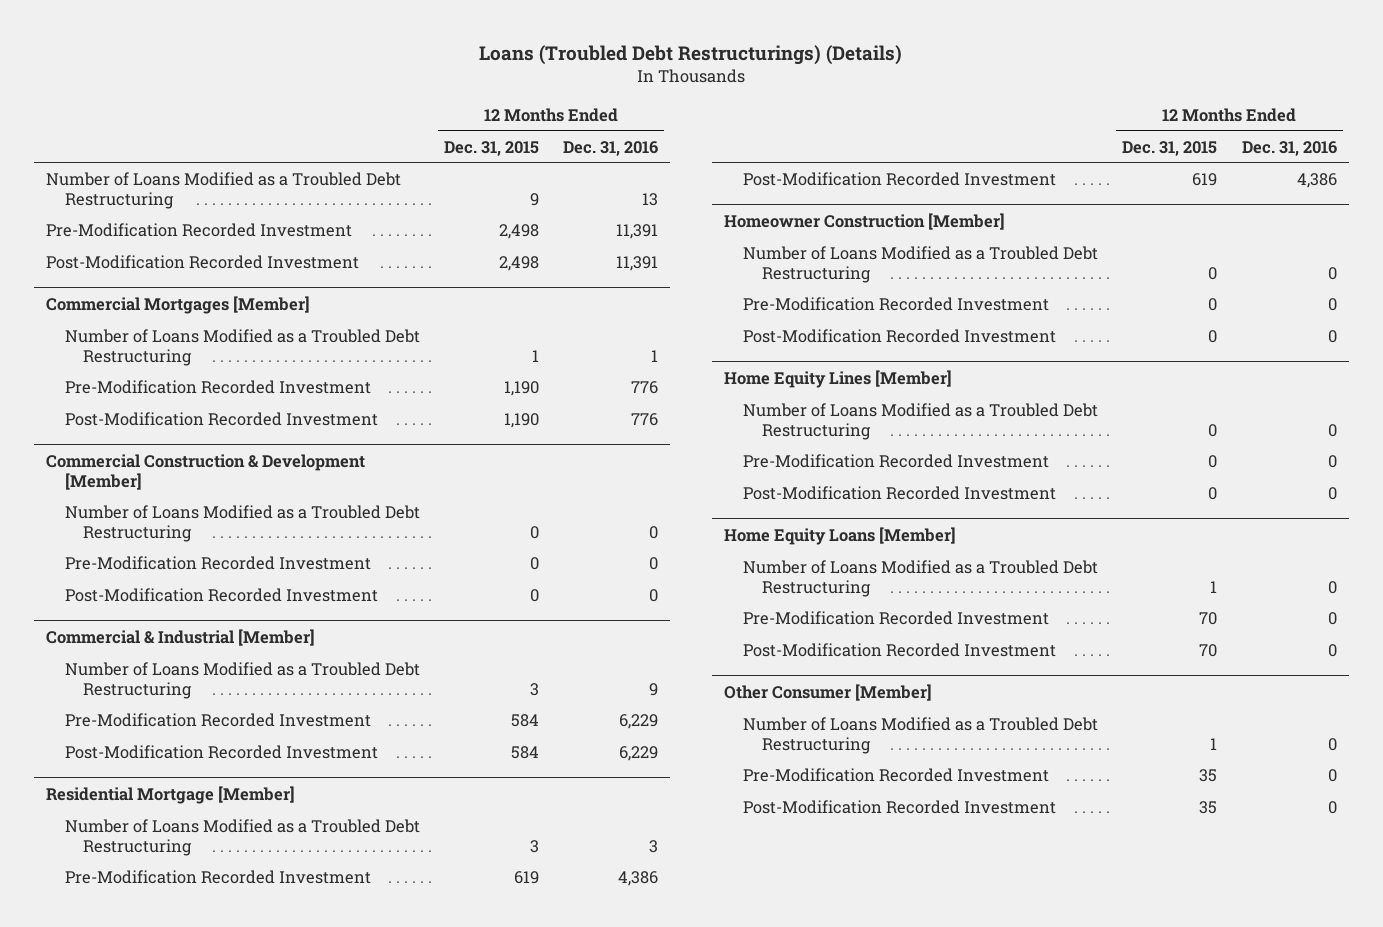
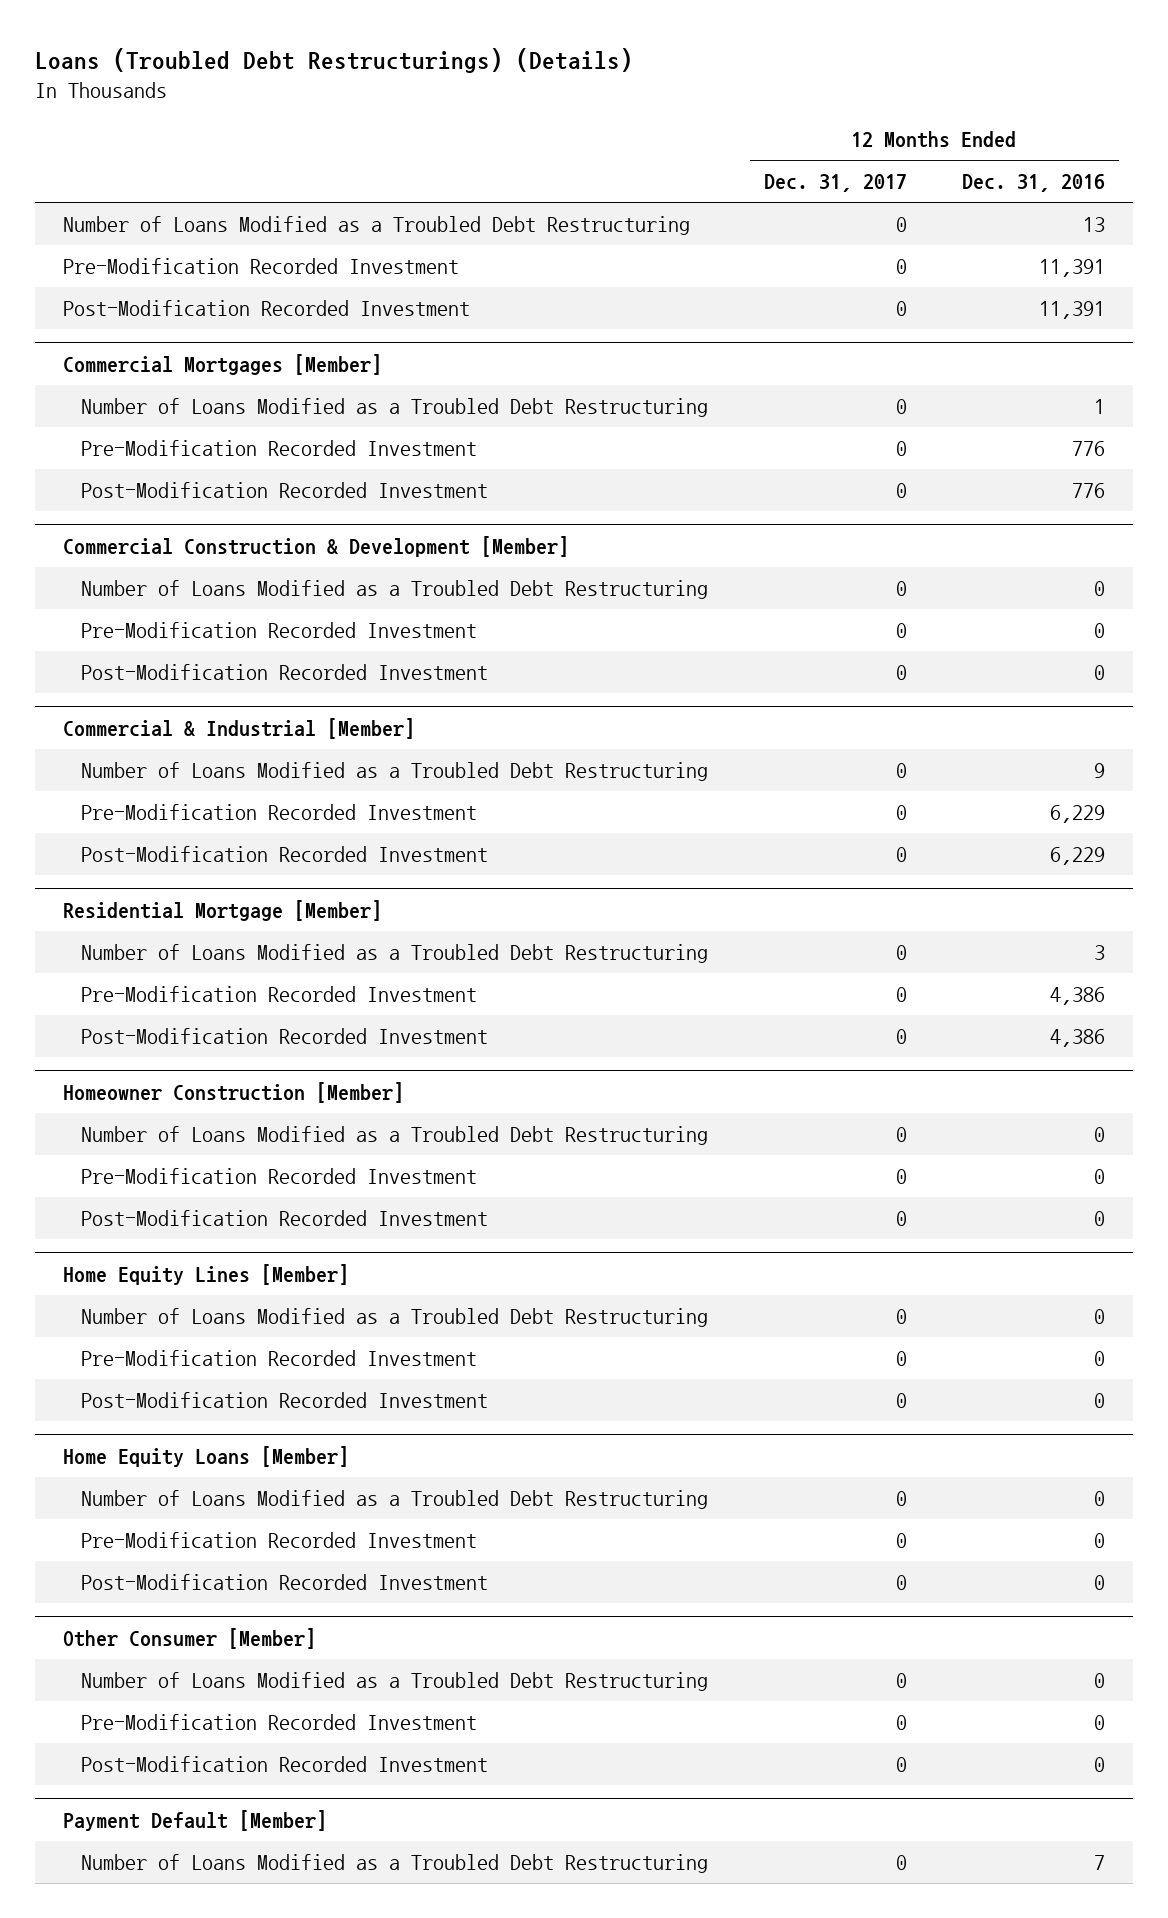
[443,140,539,156] Dec. 31, 2015 -> none
none -> [763,174,907,193] Dec. 31, 2017
none -> [62,1809,327,1831] Payment Default [Member]
none -> [80,1853,708,1873] Number of Loans Modified as a Troubled Debt Restructuring

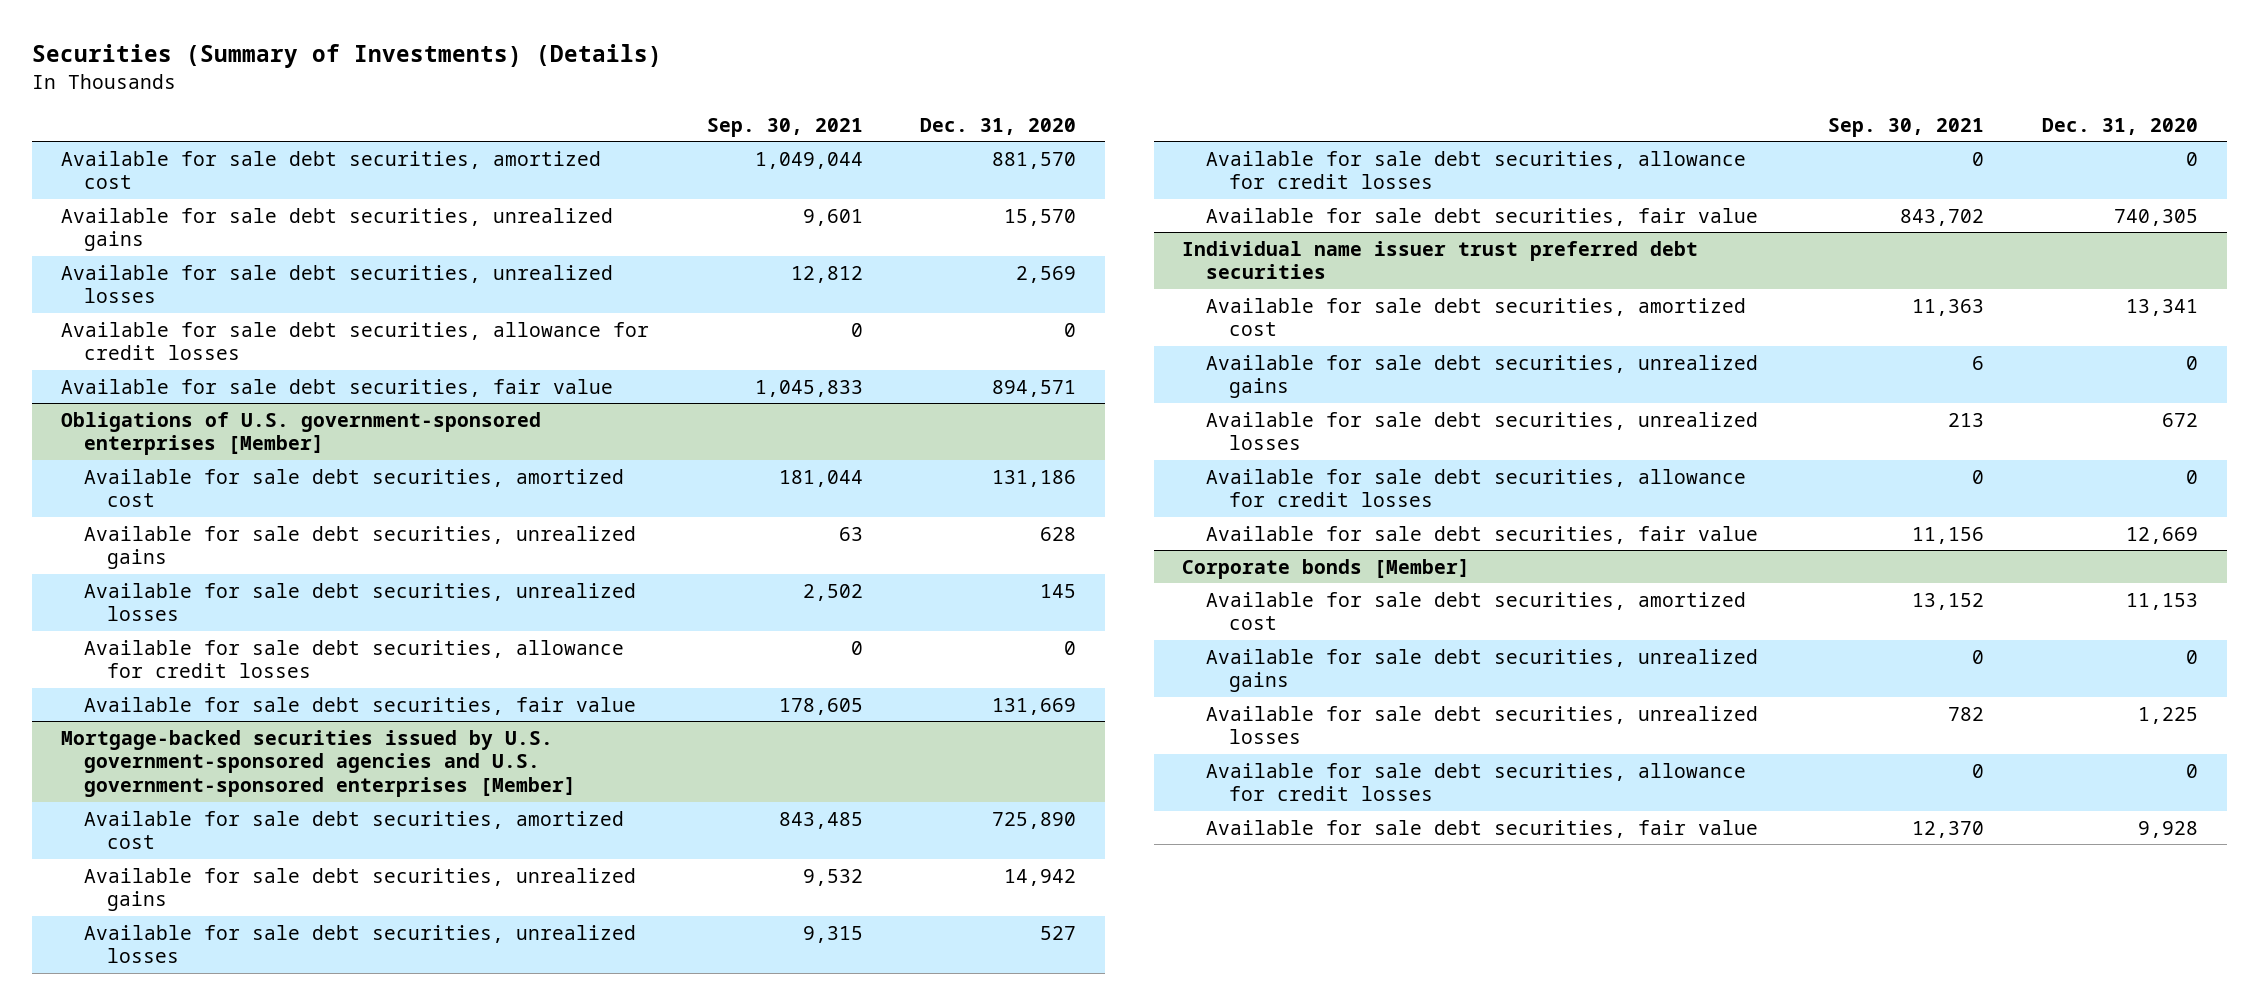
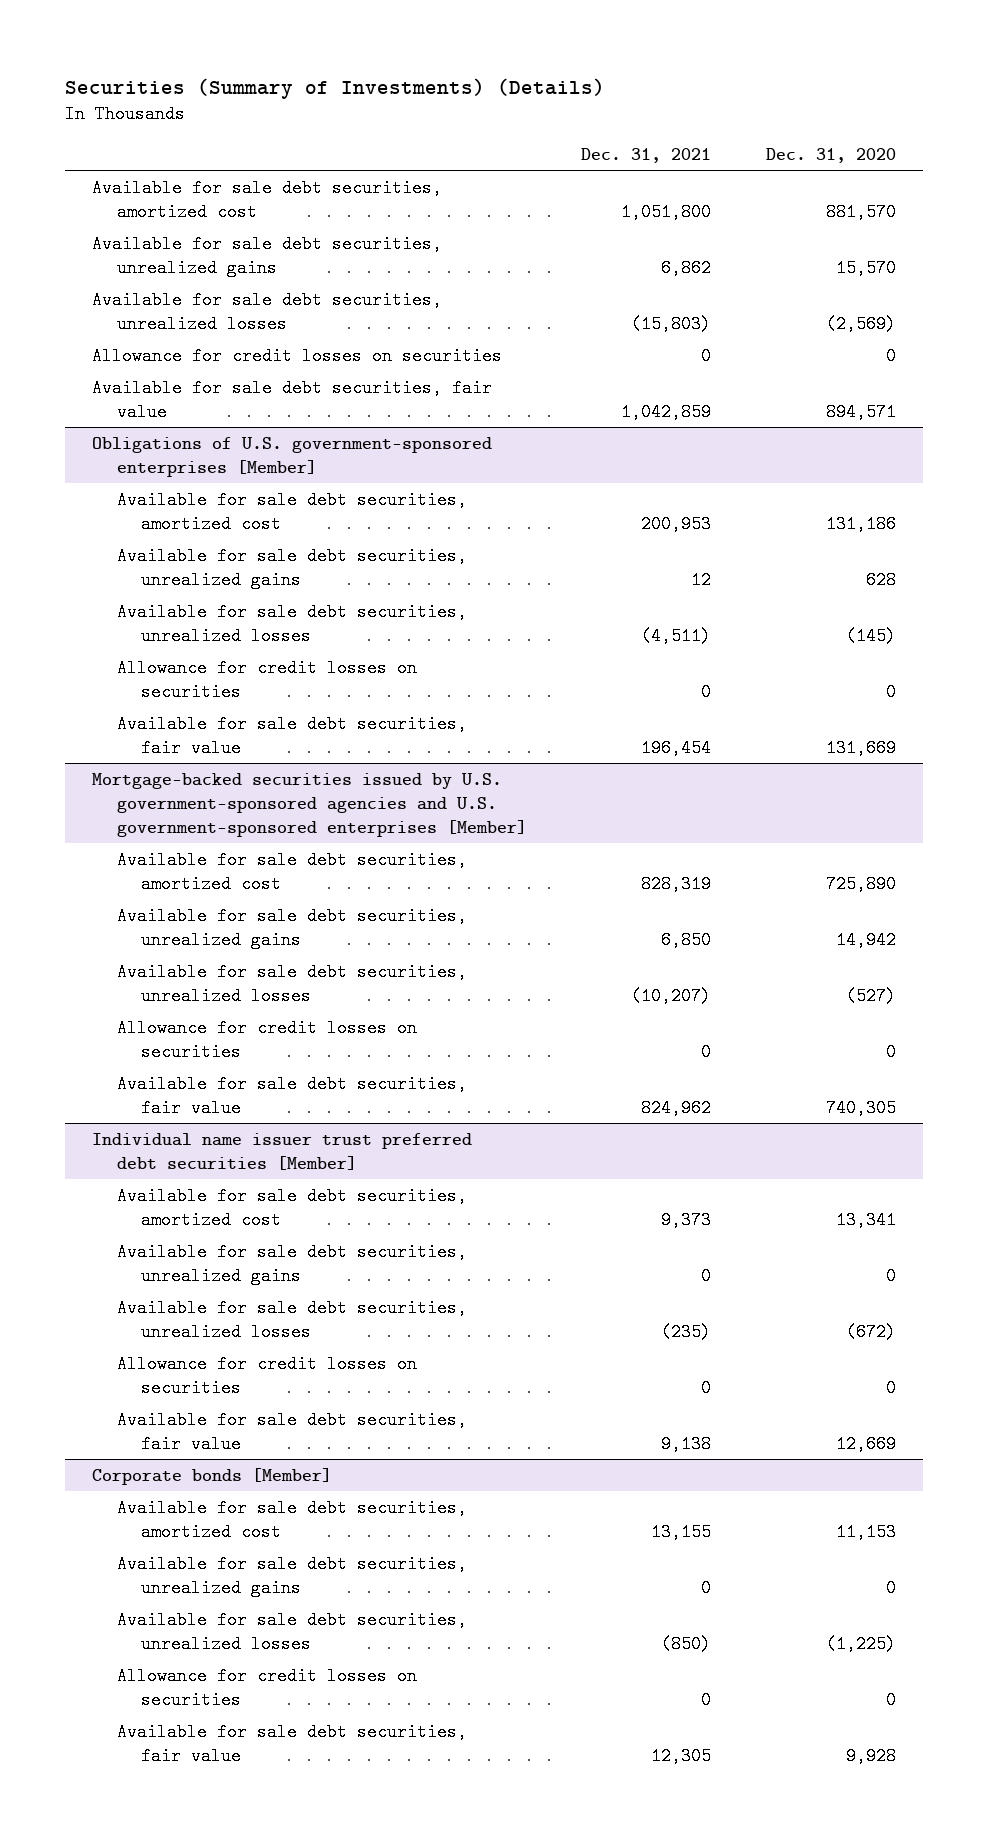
[706,117,863,137] Sep. 30, 2021 -> none
none -> [581,147,712,163] Dec. 31, 2021
[1016,265,1077,283] 2,569 -> [825,314,896,333] (2,569)
[61,321,650,361] Available for sale debt securities, allowance for credit losses -> [92,346,503,365] Allowance for credit losses on securities
[1040,583,1077,598] 145 -> [845,626,896,645] (145)
[84,639,625,679] Available for sale debt securities, allowance for credit losses -> [116,658,417,701] Allowance for credit losses on securities
[1040,925,1077,940] 527 -> [845,986,896,1005] (527)
[1205,150,1746,190] Available for sale debt securities, allowance for credit losses -> [116,1018,417,1061] Allowance for credit losses on securities
[1182,240,1699,280] Individual name issuer trust preferred debt securities -> [92,1132,473,1170] Individual name issuer trust preferred debt securities [Member]
[2161,412,2198,427] 672 -> [845,1322,896,1341] (672)
[1205,468,1746,508] Available for sale debt securities, allowance for credit losses -> [116,1354,417,1397] Allowance for credit losses on securities
[2137,706,2198,724] 1,225 -> [825,1634,896,1653] (1,225)
[1205,762,1746,802] Available for sale debt securities, allowance for credit losses -> [116,1666,417,1709] Allowance for credit losses on securities

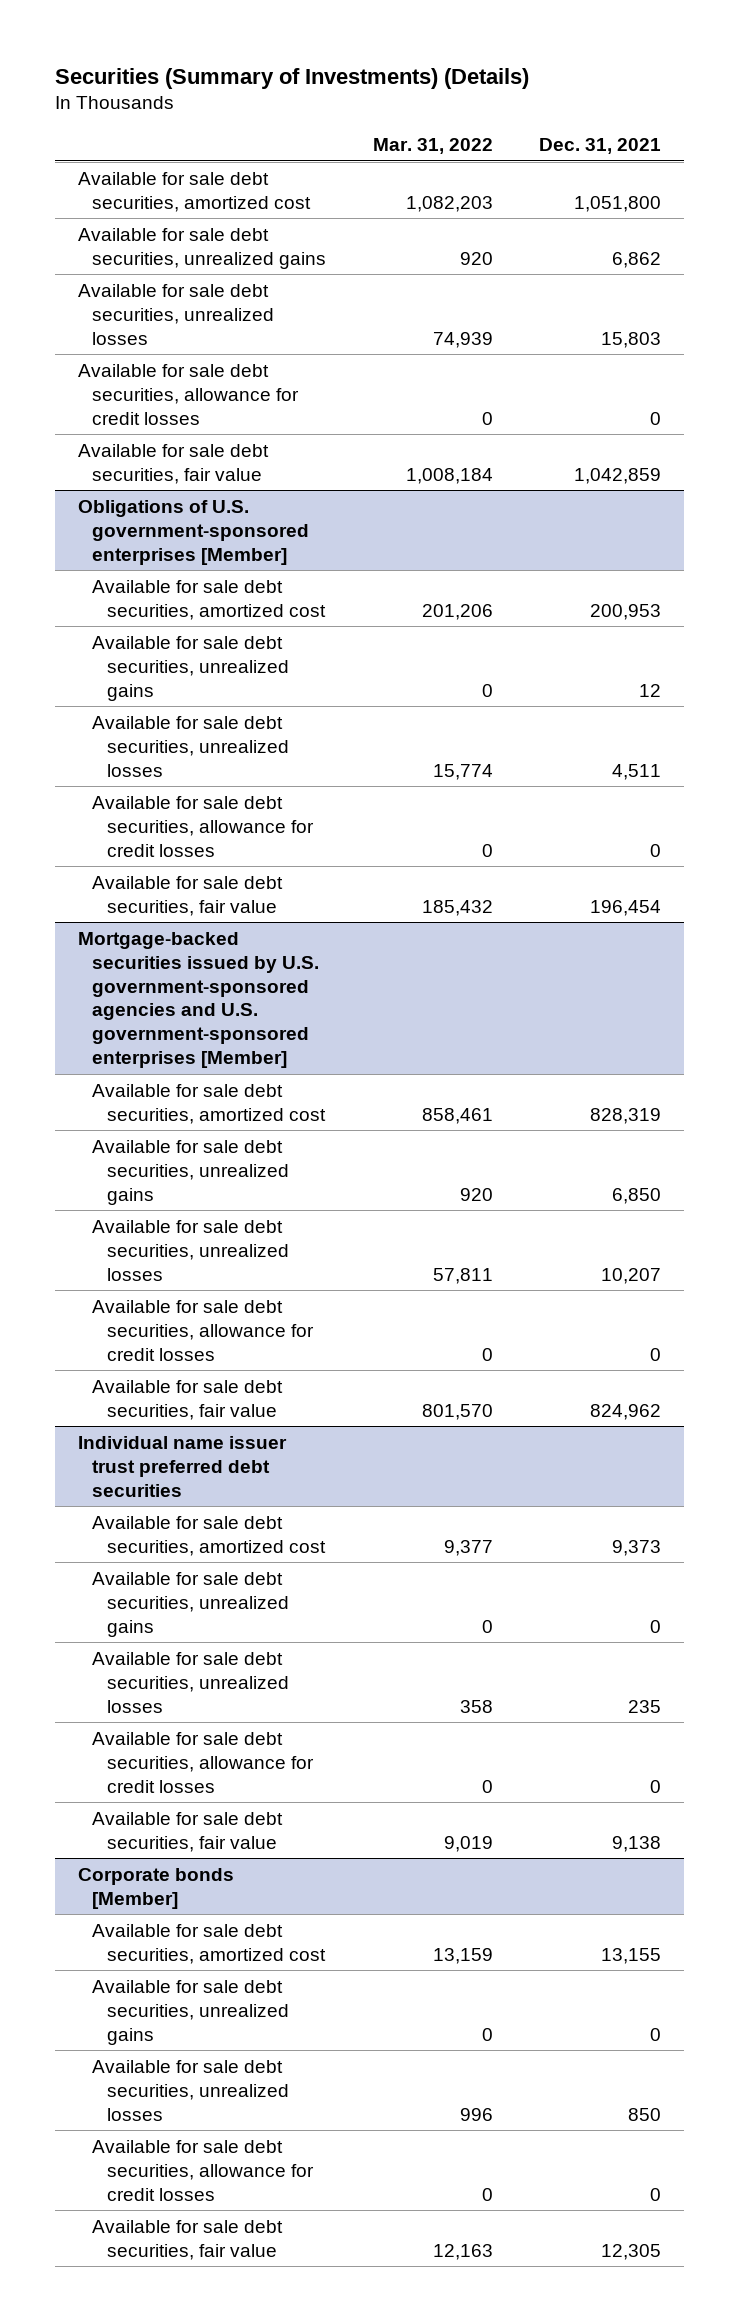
[765,147,896,163] Dec. 31, 2020 -> none
none -> [372,137,493,154] Mar. 31, 2022
[631,314,712,333] (15,803) -> [601,331,662,348] 15,803
[92,346,503,365] Allowance for credit losses on securities -> [77,363,300,425] Available for sale debt securities, allowance for credit losses
[641,626,712,645] (4,511) -> [612,763,662,780] 4,511
[116,658,417,701] Allowance for credit losses on securities -> [92,795,315,857] Available for sale debt securities, allowance for credit losses
[631,986,712,1005] (10,207) -> [601,1267,662,1284] 10,207
[116,1018,417,1061] Allowance for credit losses on securities -> [92,1299,315,1361] Available for sale debt securities, allowance for credit losses
[92,1132,473,1170] Individual name issuer trust preferred debt securities [Member] -> [77,1435,287,1497] Individual name issuer trust preferred debt securities
[661,1322,712,1341] (235) -> [628,1699,662,1713] 235
[116,1354,417,1397] Allowance for credit losses on securities -> [92,1731,315,1793] Available for sale debt securities, allowance for credit losses
[661,1634,712,1653] (850) -> [628,2107,662,2121] 850
[116,1666,417,1709] Allowance for credit losses on securities -> [92,2139,315,2201] Available for sale debt securities, allowance for credit losses

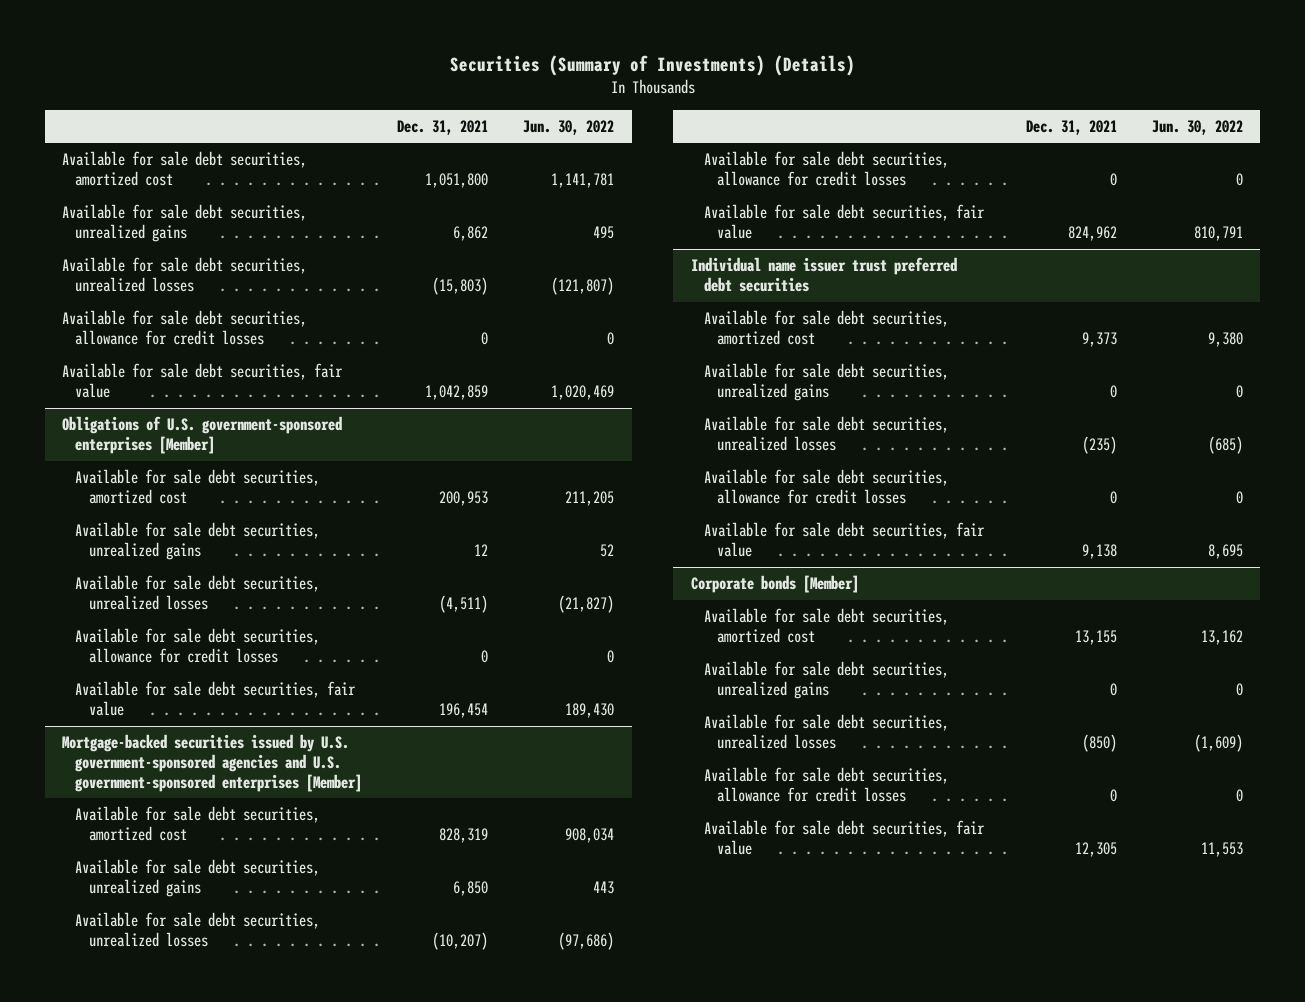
[372,137,493,154] Mar. 31, 2022 -> none
none -> [523,119,615,135] Jun. 30, 2022
[601,331,662,348] 15,803 -> [432,277,489,296] (15,803)
[612,763,662,780] 4,511 -> [439,595,489,614] (4,511)
[601,1267,662,1284] 10,207 -> [432,932,489,951] (10,207)
[628,1699,662,1713] 235 -> [1081,436,1117,455] (235)
[628,2107,662,2121] 850 -> [1081,734,1117,753] (850)

